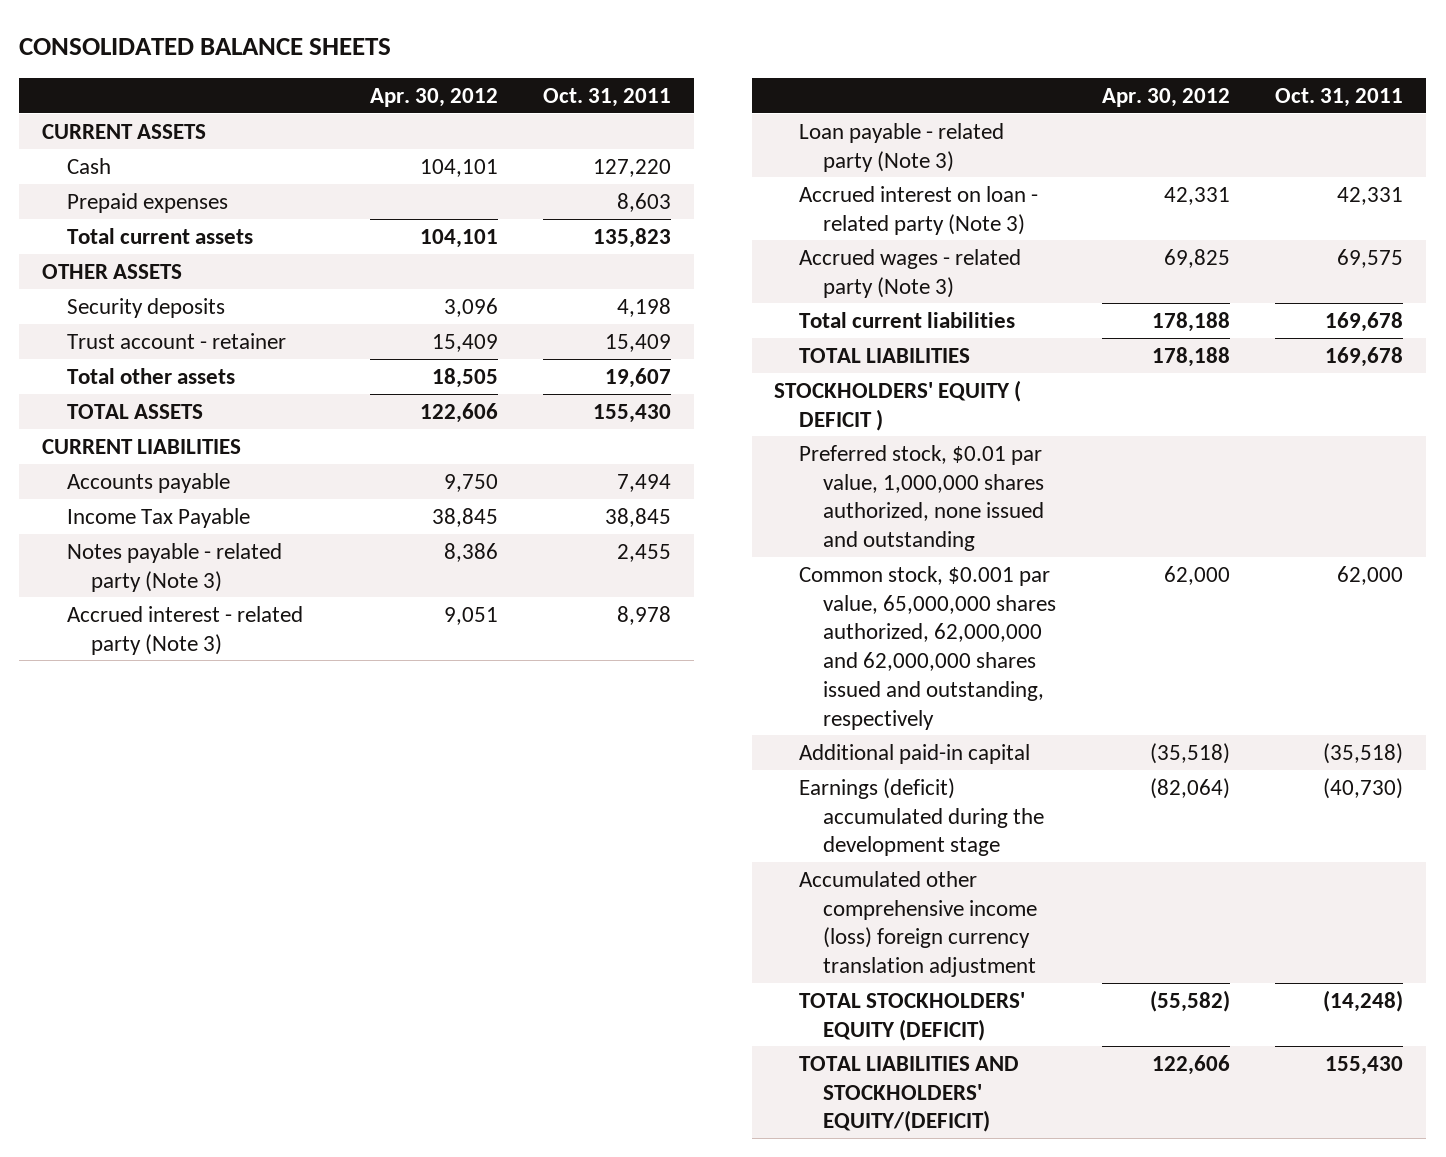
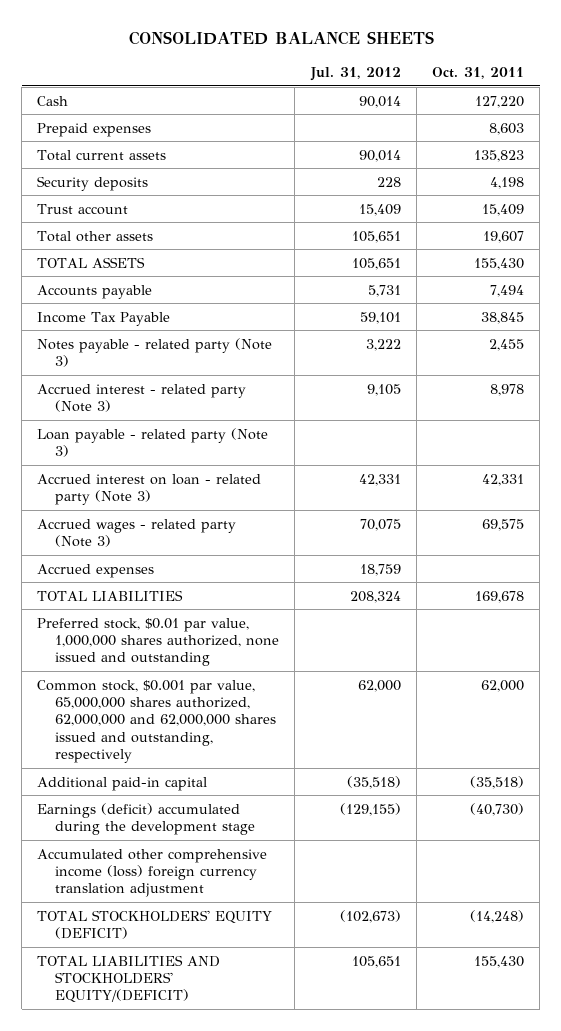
[369,88,498,108] Apr. 30, 2012 -> none
none -> [309,67,401,82] Jul. 31, 2012
[42,123,207,139] CURRENT ASSETS -> none
[42,263,183,279] OTHER ASSETS -> none
[66,332,286,349] Trust account - retainer -> [37,203,129,215] Trust account
[42,438,242,454] CURRENT LIABILITIES -> none
[798,311,1015,328] Total current liabilities -> none
none -> [37,563,155,578] Accrued expenses
[774,379,1022,431] STOCKHOLDERS' EQUITY ( DEFICIT ) -> none

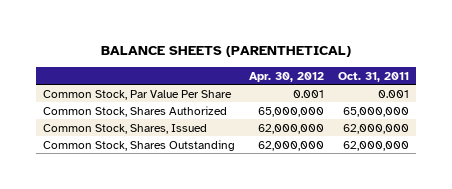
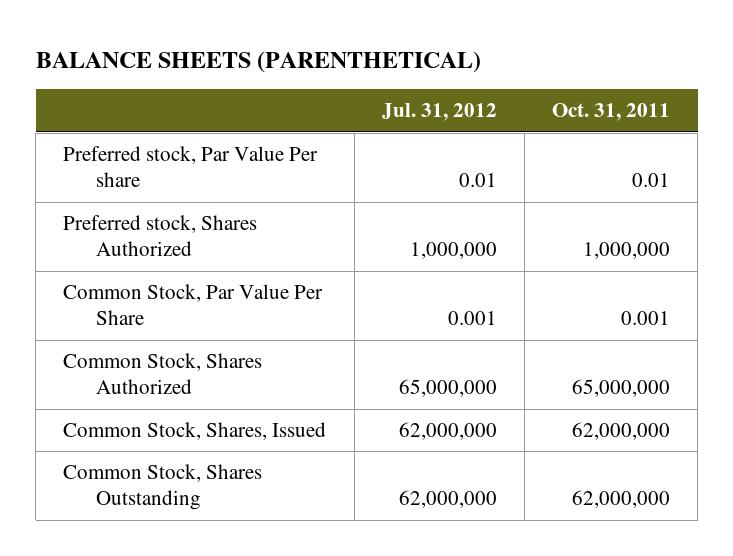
[249,71,325,82] Apr. 30, 2012 -> none
none -> [381,103,497,122] Jul. 31, 2012
none -> [63,146,319,188] Preferred stock, Par Value Per share
none -> [63,215,258,257] Preferred stock, Shares Authorized

